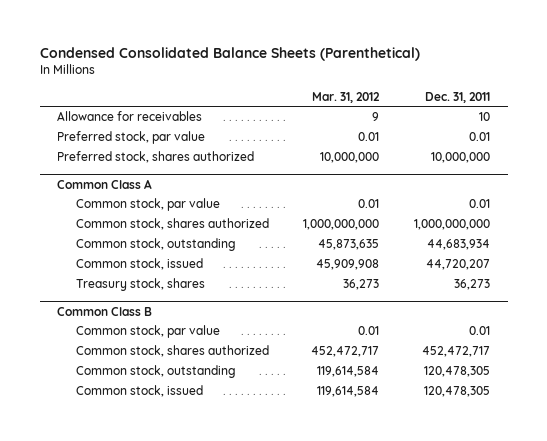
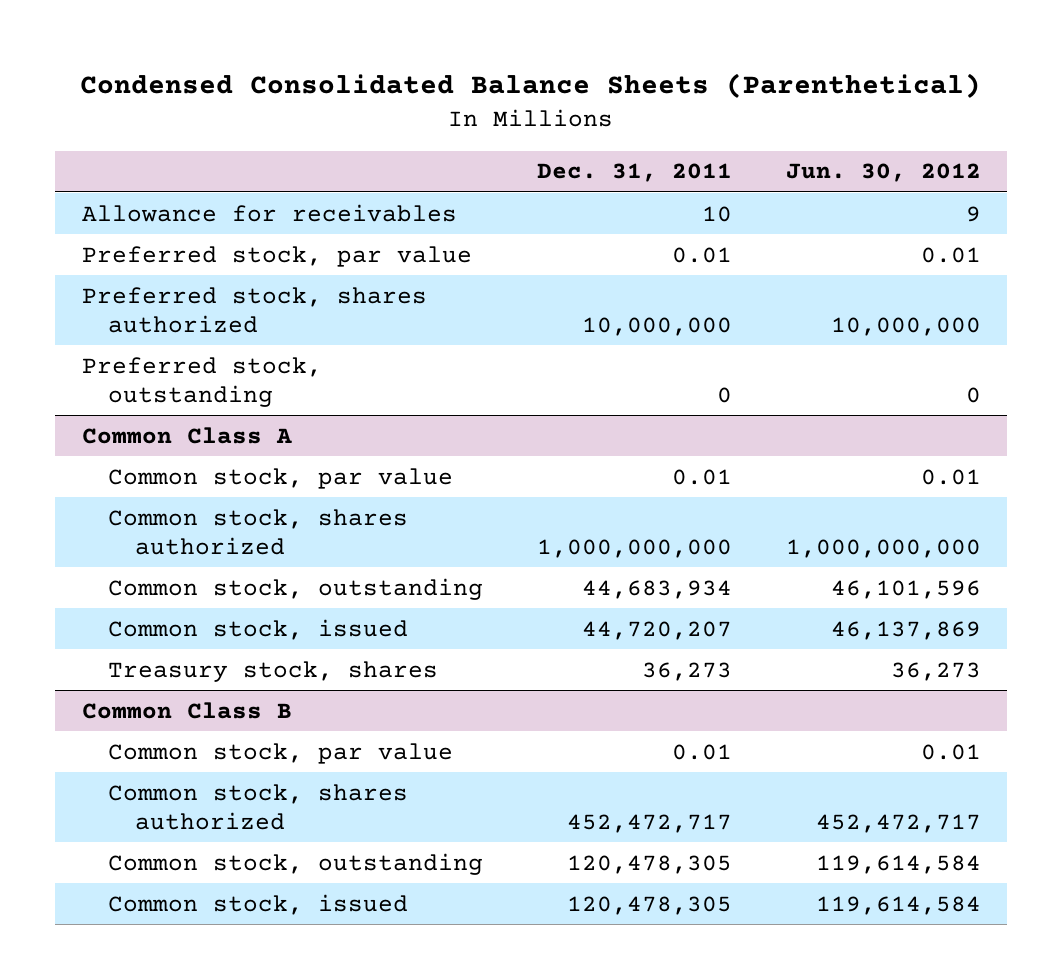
[312,91,381,103] Mar. 31, 2012 -> none
none -> [785,163,981,183] Jun. 30, 2012
none -> [81,356,322,407] Preferred stock, outstanding

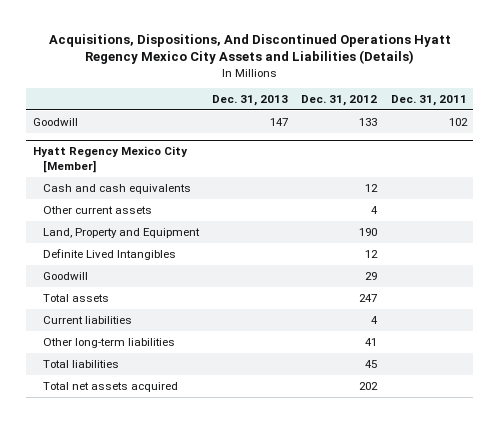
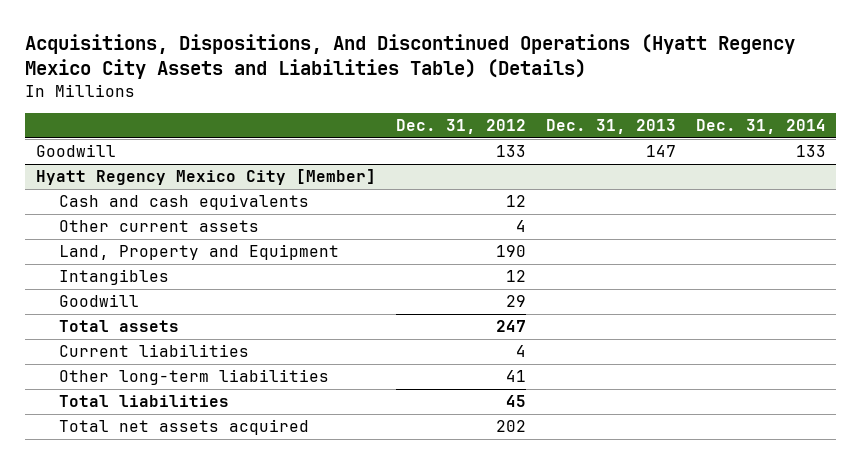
[48,33,451,65] Acquisitions, Dispositions, And Discontinued Operations Hyatt Regency Mexico City Assets and Liabilities (Details) -> [25,34,796,80] Acquisitions, Dispositions, And Discontinued Operations (Hyatt Regency Mexico City Assets and Liabilities Table) (Details)
[390,94,467,106] Dec. 31, 2011 -> none
none -> [696,119,827,135] Dec. 31, 2014
[42,248,176,260] Definite Lived Intangibles -> [59,269,170,286] Intangibles

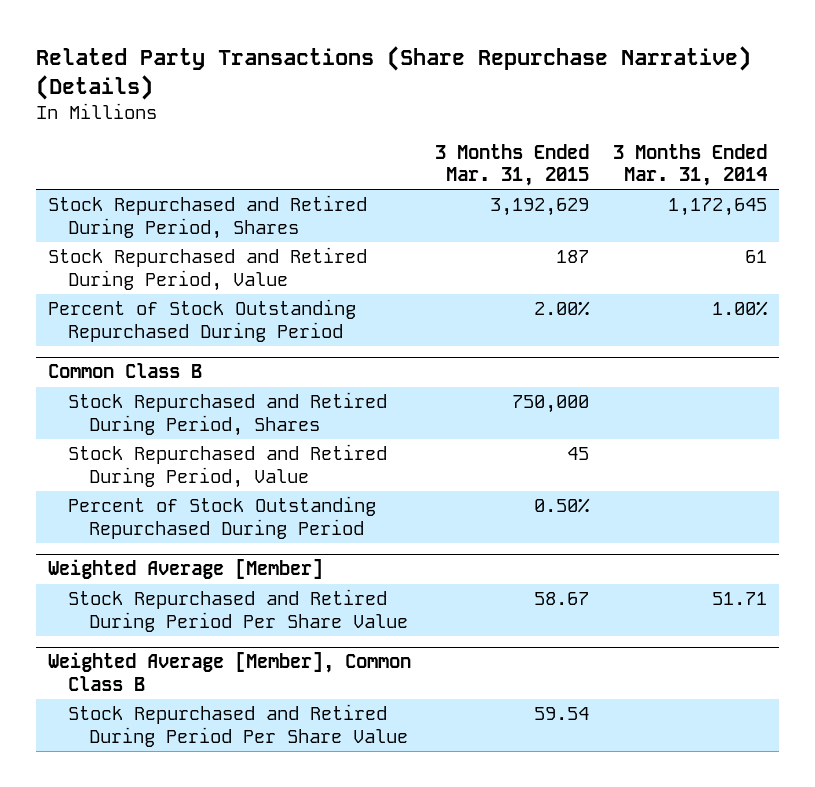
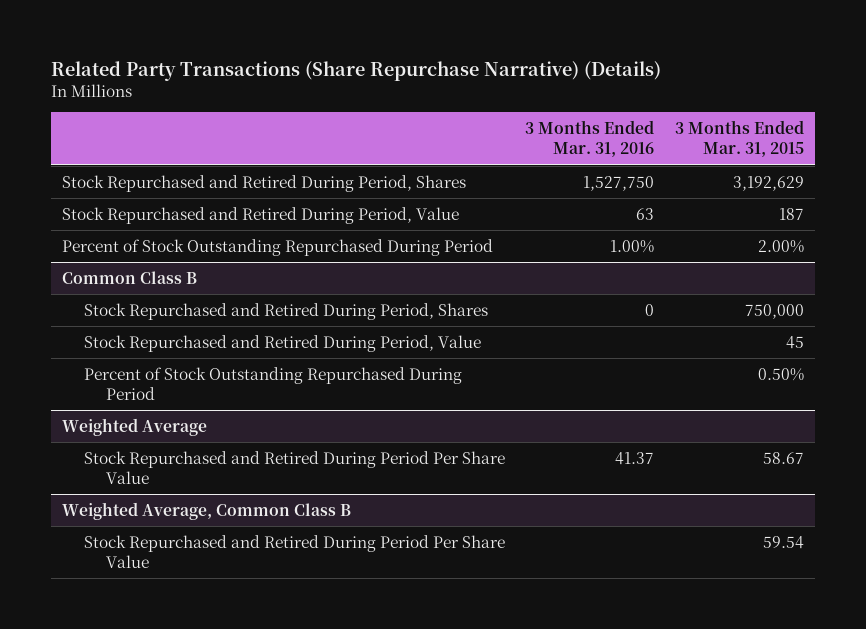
[613,143,768,187] 3 Months Ended Mar. 31, 2014 -> none
none -> [525,120,655,158] 3 Months Ended Mar. 31, 2016
[47,559,323,580] Weighted Average [Member] -> [61,417,207,436] Weighted Average
[47,652,411,691] Weighted Average [Member], Common Class B -> [61,501,351,520] Weighted Average, Common Class B

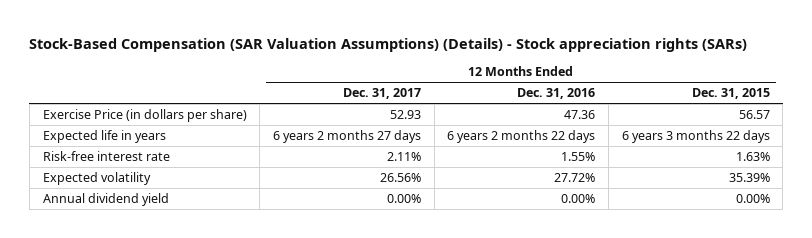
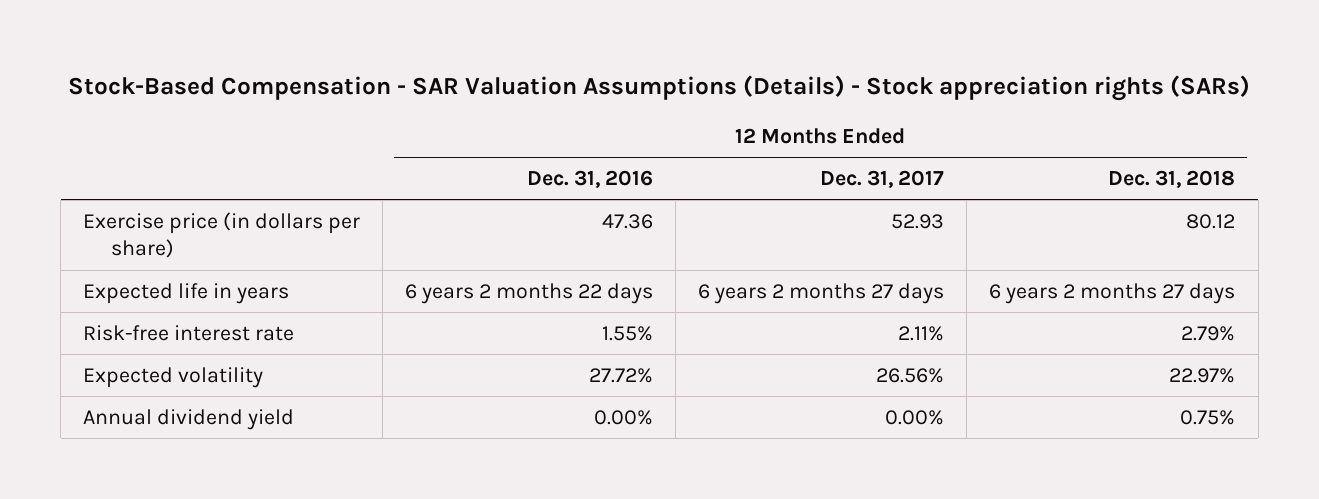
[29,37,748,52] Stock-Based Compensation (SAR Valuation Assumptions) (Details) - Stock appreciation rights (SARs) -> [68,74,1251,101] Stock-Based Compensation - SAR Valuation Assumptions (Details) - Stock appreciation rights (SARs)
[691,88,770,100] Dec. 31, 2015 -> none
none -> [1108,170,1236,189] Dec. 31, 2018
[42,108,247,122] Exercise Price (in dollars per share) -> [83,211,361,259] Exercise price (in dollars per share)

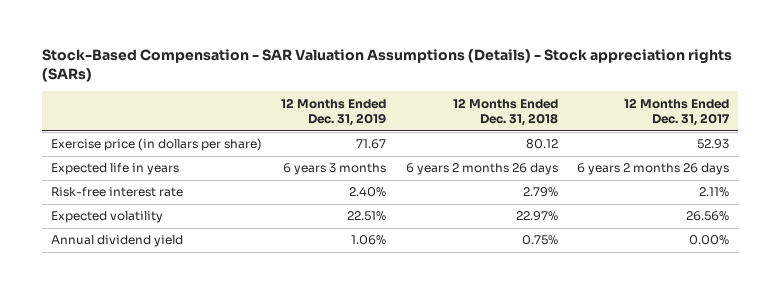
[527,170,654,189] Dec. 31, 2016 -> none
none -> [281,97,387,127] 12 Months Ended Dec. 31, 2019
[698,282,945,304] 6 years 2 months 27 days -> [576,163,729,176] 6 years 2 months 26 days
[989,282,1236,304] 6 years 2 months 27 days -> [405,163,558,176] 6 years 2 months 26 days

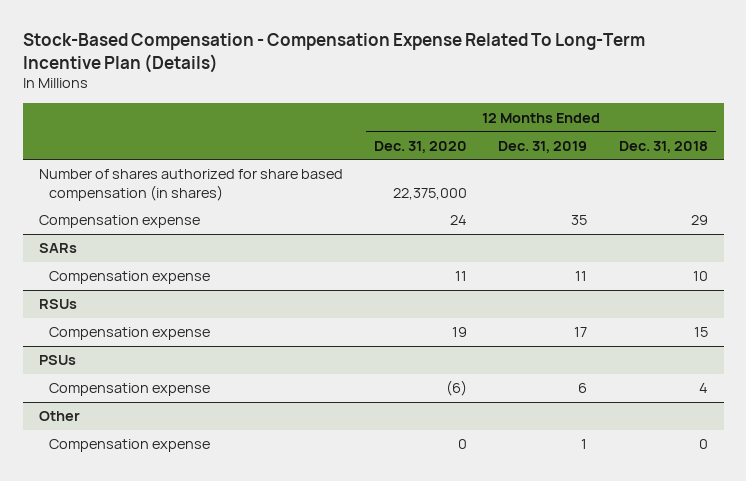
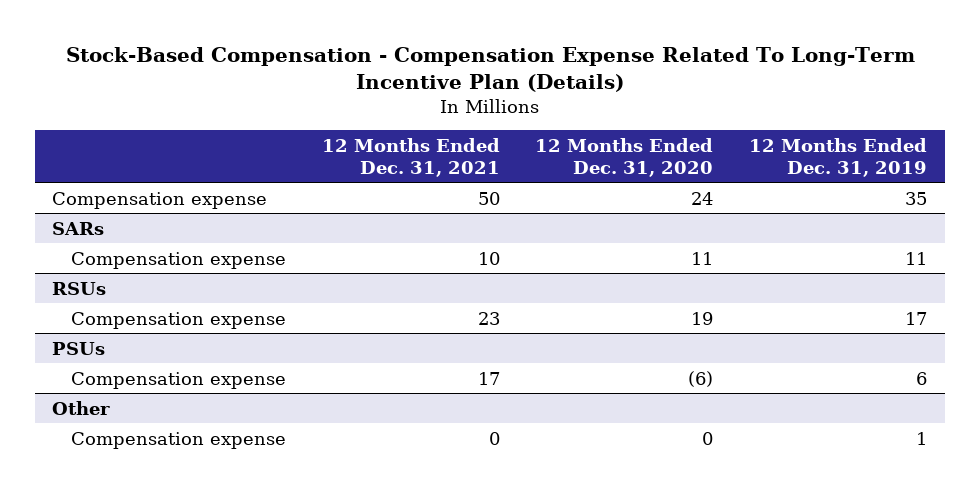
[618,140,708,153] Dec. 31, 2018 -> none
none -> [321,138,500,177] 12 Months Ended Dec. 31, 2021
[38,169,343,201] Number of shares authorized for share based compensation (in shares) -> none

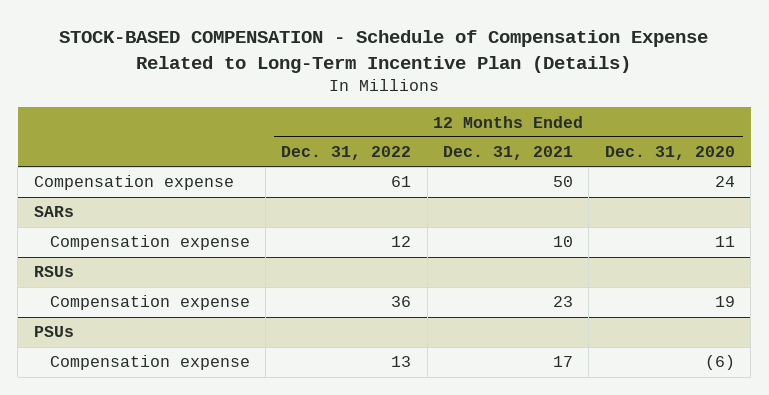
[65,46,915,93] Stock-Based Compensation - Compensation Expense Related To Long-Term Incentive Plan (Details) -> [59,30,709,73] STOCK-BASED COMPENSATION - Schedule of Compensation Expense Related to Long-Term Incentive Plan (Details)
[748,138,927,177] 12 Months Ended Dec. 31, 2019 -> none
none -> [281,146,412,161] Dec. 31, 2022
[52,400,111,415] Other -> none
[71,431,287,449] Compensation expense -> none

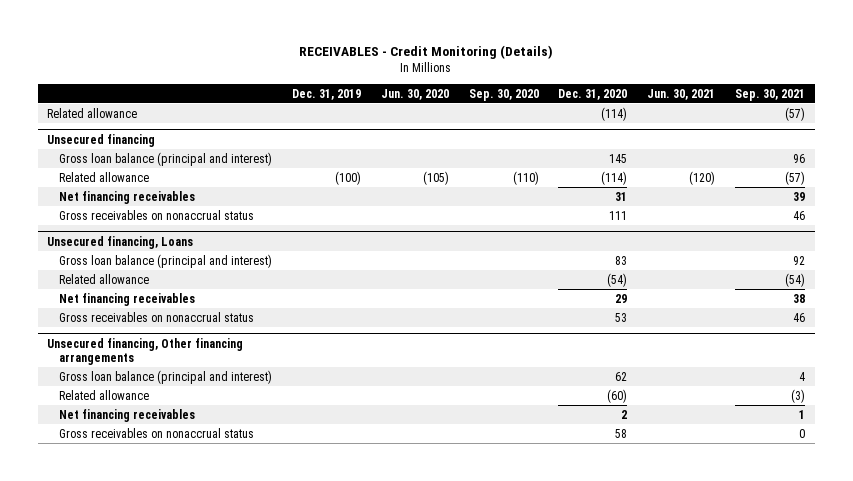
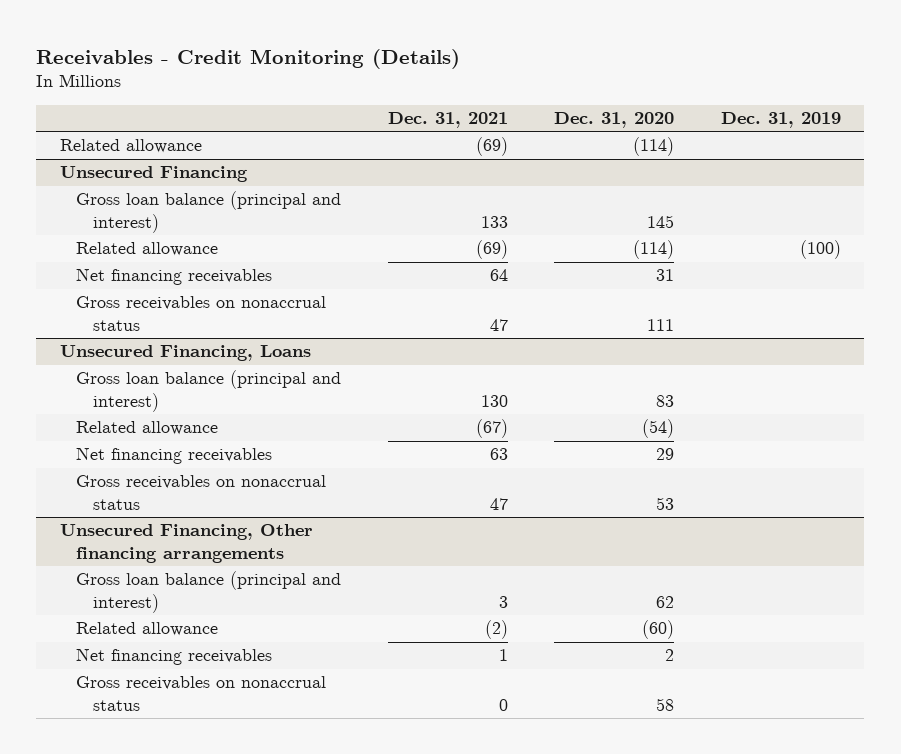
[299,45,554,60] RECEIVABLES - Credit Monitoring (Details) -> [36,48,461,69] Receivables - Credit Monitoring (Details)
[380,88,449,100] Jun. 30, 2020 -> none
[468,88,539,101] Sep. 30, 2020 -> none
[647,88,716,100] Jun. 30, 2021 -> none
[735,88,806,101] Sep. 30, 2021 -> none
none -> [387,112,508,129] Dec. 31, 2021
[47,133,156,147] Unsecured financing -> [59,166,248,183] Unsecured Financing
[47,235,194,249] Unsecured financing, Loans -> [59,345,311,362] Unsecured Financing, Loans
[47,337,244,365] Unsecured financing, Other financing arrangements -> [59,524,313,563] Unsecured Financing, Other financing arrangements

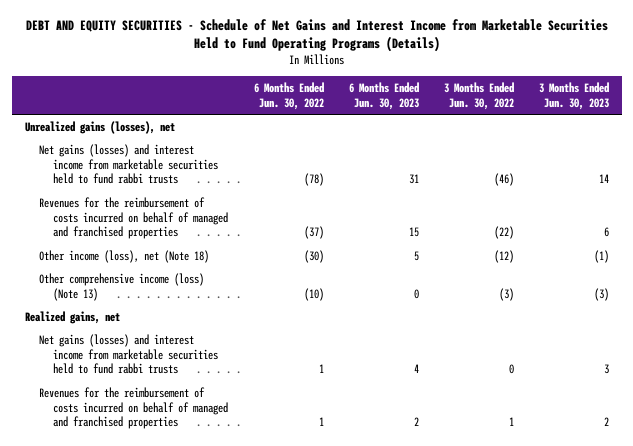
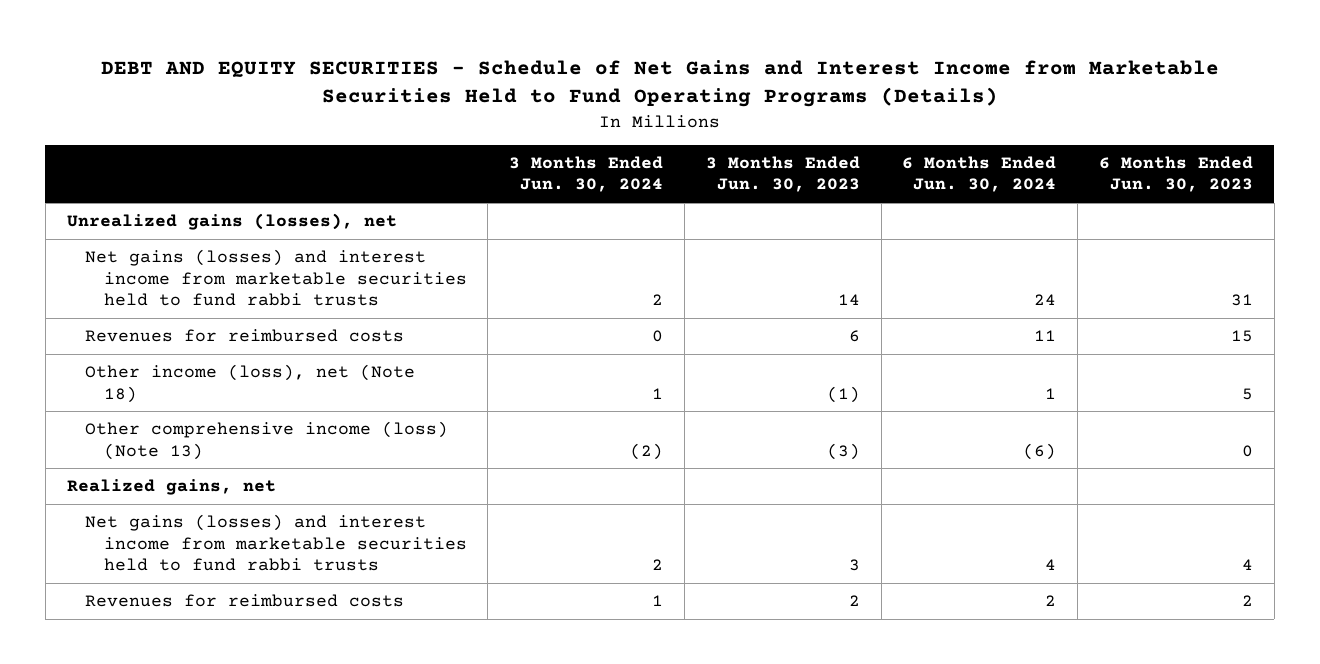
[253,81,324,110] 6 Months Ended Jun. 30, 2022 -> none
[443,81,514,110] 3 Months Ended Jun. 30, 2022 -> none
none -> [509,155,664,193] 3 Months Ended Jun. 30, 2024
none -> [902,155,1057,193] 6 Months Ended Jun. 30, 2024
[38,196,229,240] Revenues for the reimbursement of costs incurred on behalf of managed and franchised properties -> [85,329,405,343] Revenues for reimbursed costs
[38,386,229,430] Revenues for the reimbursement of costs incurred on behalf of managed and franchised properties -> [85,594,405,608] Revenues for reimbursed costs

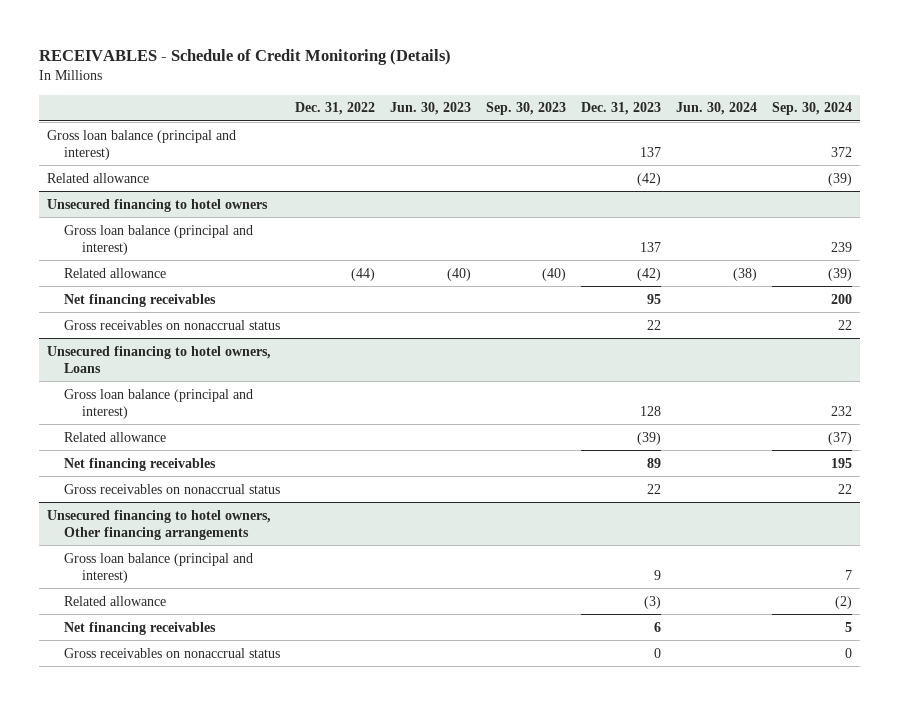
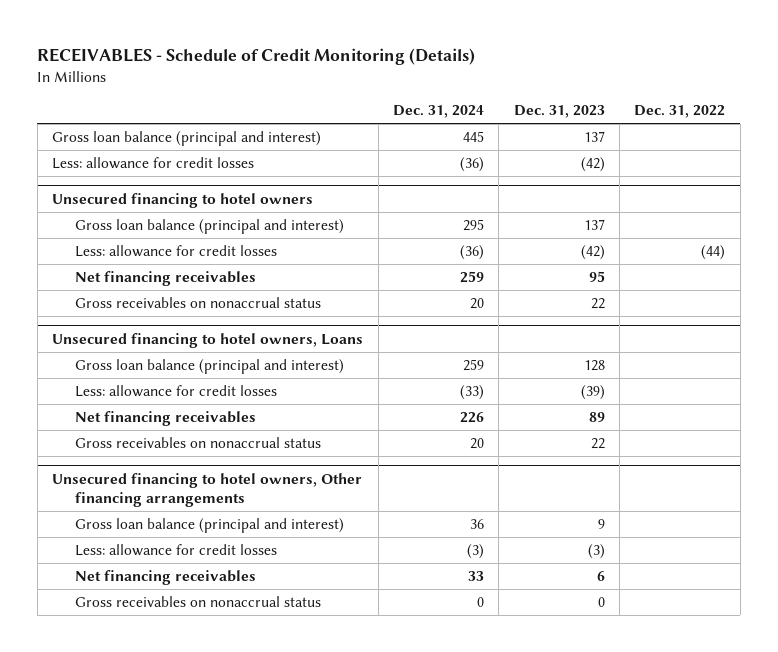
[390,102,472,116] Jun. 30, 2023 -> none
[486,102,567,116] Sep. 30, 2023 -> none
[676,102,758,116] Jun. 30, 2024 -> none
[772,102,853,116] Sep. 30, 2024 -> none
none -> [392,105,484,119] Dec. 31, 2024
[46,172,149,183] Related allowance -> [52,156,255,169] Less: allowance for credit losses
[64,267,167,278] Related allowance -> [75,244,278,257] Less: allowance for credit losses
[64,431,167,442] Related allowance -> [75,384,278,397] Less: allowance for credit losses
[64,595,167,606] Related allowance -> [75,543,278,556] Less: allowance for credit losses

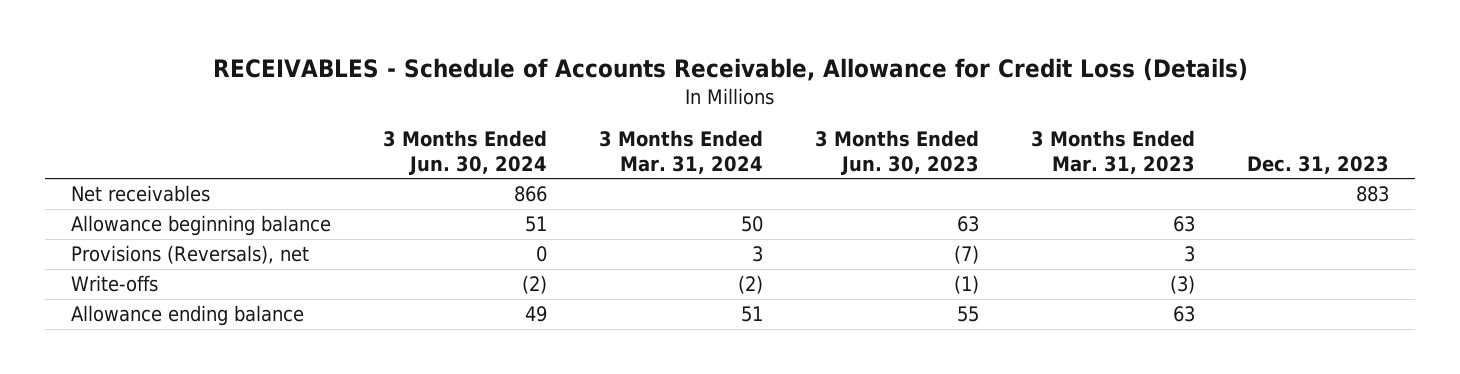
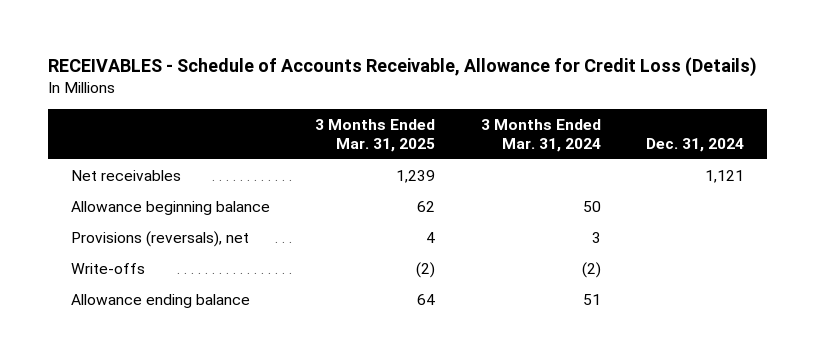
[383,130,548,175] 3 Months Ended Jun. 30, 2024 -> none
[814,130,979,175] 3 Months Ended Jun. 30, 2023 -> none
[1030,130,1195,174] 3 Months Ended Mar. 31, 2023 -> none
[1246,155,1389,174] Dec. 31, 2023 -> none
none -> [315,118,436,153] 3 Months Ended Mar. 31, 2025
none -> [646,138,745,153] Dec. 31, 2024
[71,245,310,265] Provisions (Reversals), net -> [70,230,249,247] Provisions (reversals), net

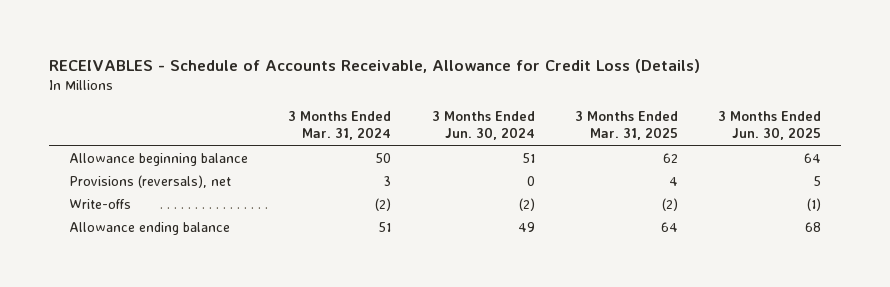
[646,138,745,153] Dec. 31, 2024 -> none
none -> [431,110,535,141] 3 Months Ended Jun. 30, 2024
none -> [718,110,822,141] 3 Months Ended Jun. 30, 2025
[70,169,181,181] Net receivables -> none

